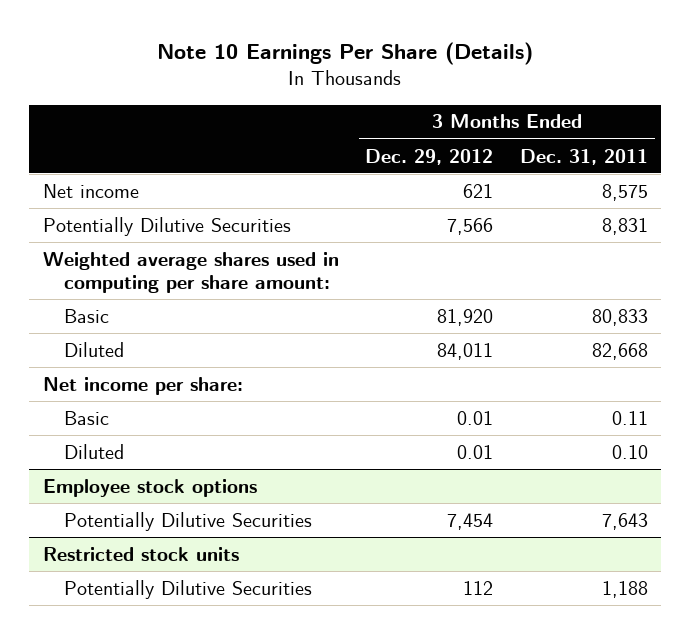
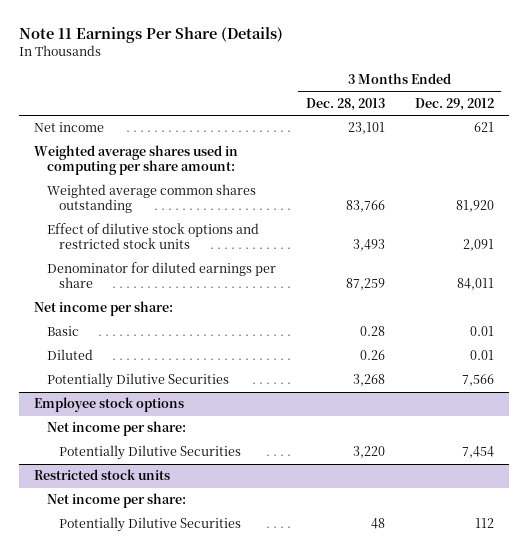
[157,42,534,66] Note 10 Earnings Per Share (Details) -> [19,26,284,43] Note 11 Earnings Per Share (Details)
[519,148,648,165] Dec. 31, 2011 -> none
none -> [305,98,385,112] Dec. 28, 2013
[64,308,110,323] Basic -> [46,184,256,214] Weighted average common shares outstanding
none -> [46,223,259,250] Effect of dilutive stock options and restricted stock units
[64,341,125,357] Diluted -> [46,262,276,289] Denominator for diluted earnings per share
[42,216,291,236] Potentially Dilutive Securities -> [46,373,229,389] Potentially Dilutive Securities
none -> [46,421,186,437] Net income per share:
none -> [46,493,186,509] Net income per share:

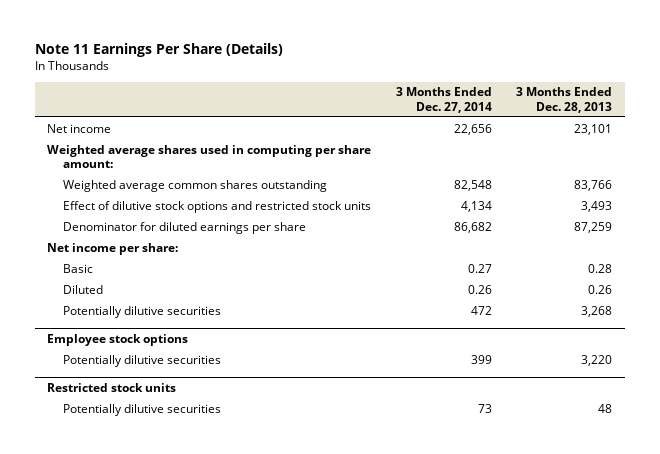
[414,98,494,112] Dec. 29, 2012 -> none
none -> [395,87,492,113] 3 Months Ended Dec. 27, 2014
[46,373,229,389] Potentially Dilutive Securities -> [62,305,221,318] Potentially dilutive securities
[46,421,186,437] Net income per share: -> none
[59,445,242,461] Potentially Dilutive Securities -> [62,354,221,367] Potentially dilutive securities
[46,493,186,509] Net income per share: -> none
[59,517,242,533] Potentially Dilutive Securities -> [62,403,221,416] Potentially dilutive securities

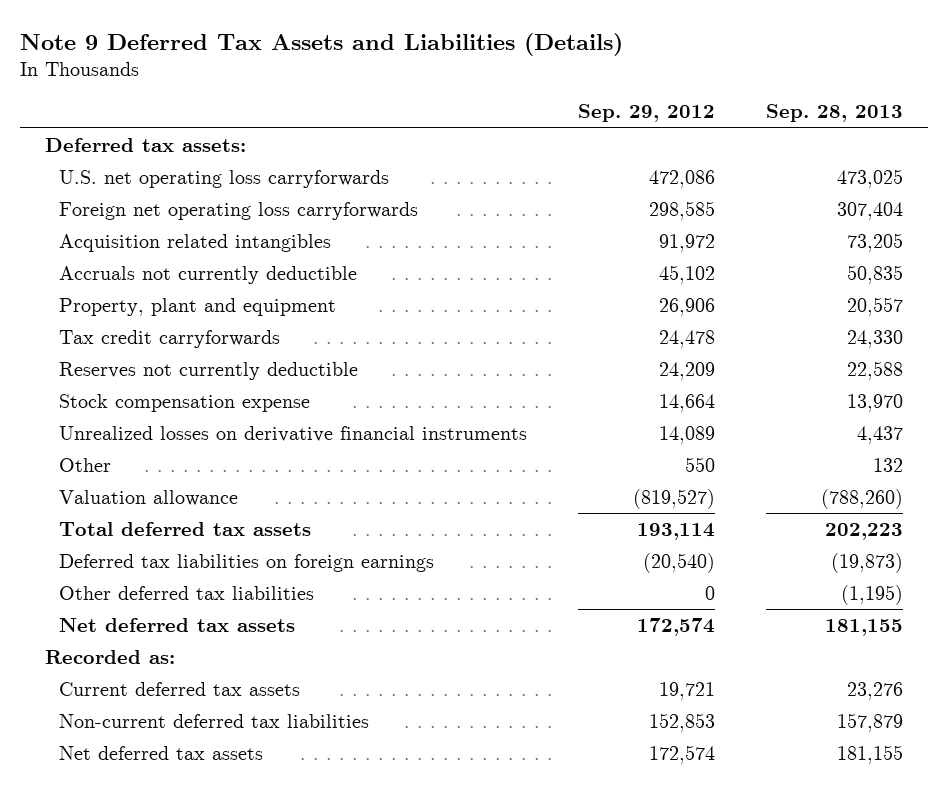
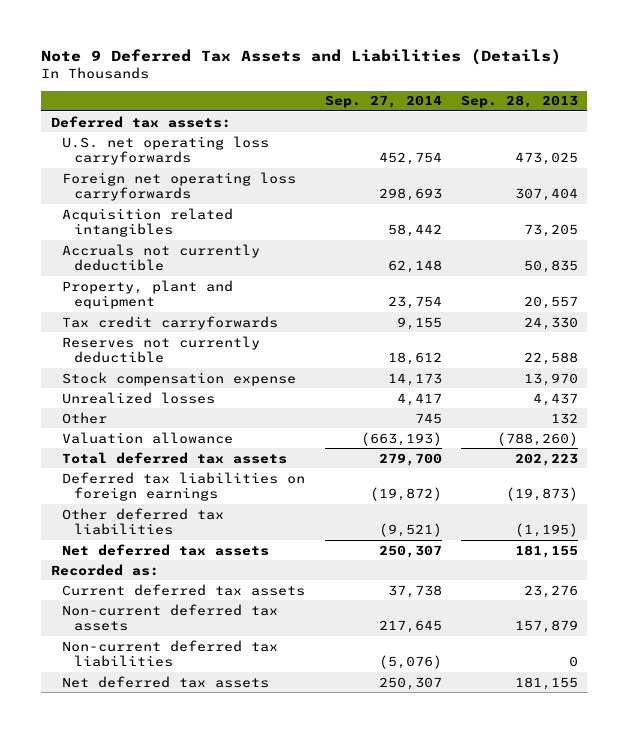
[578,104,716,123] Sep. 29, 2012 -> none
none -> [324,95,442,109] Sep. 27, 2014
[59,425,528,442] Unrealized losses on derivative financial instruments -> [62,391,216,404] Unrealized losses
none -> [62,603,279,632] Non-current deferred tax assets
[836,712,903,732] 157,879 -> [568,656,578,668] 0

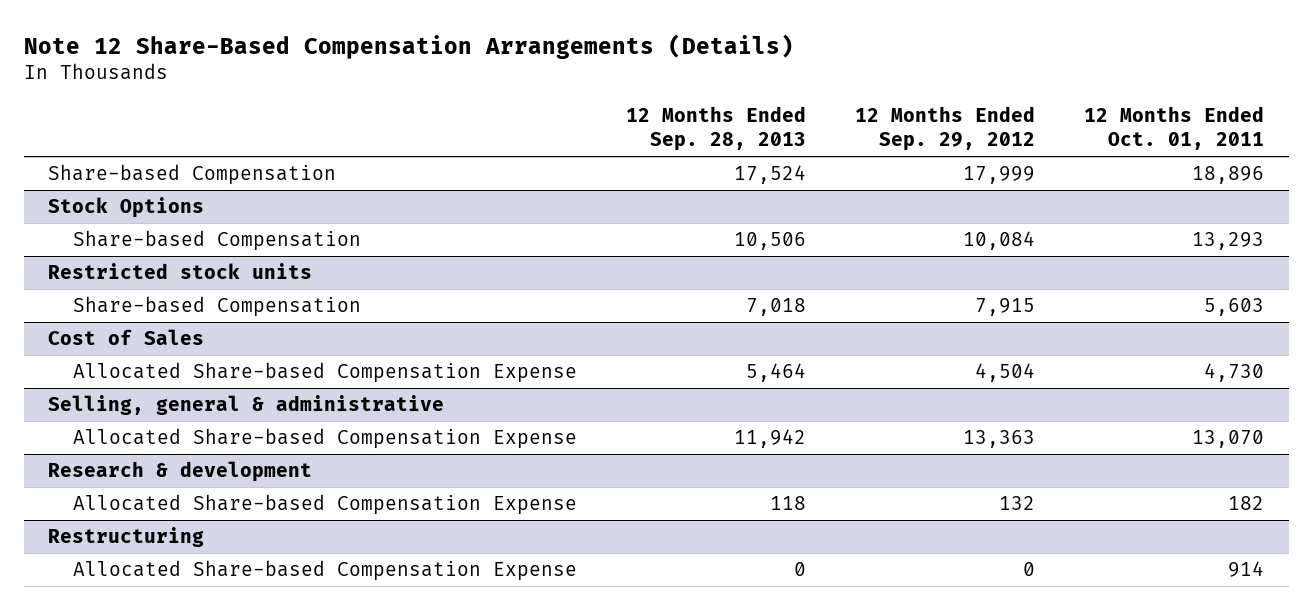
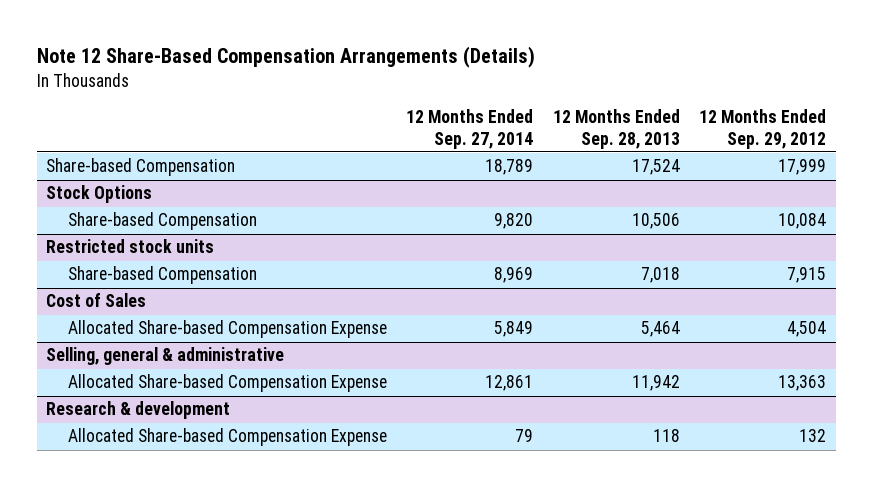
[1084,106,1265,151] 12 Months Ended Oct. 01, 2011 -> none
none -> [406,109,534,149] 12 Months Ended Sep. 27, 2014
[48,527,205,548] Restructuring -> none
[73,560,578,582] Allocated Share-based Compensation Expense -> none

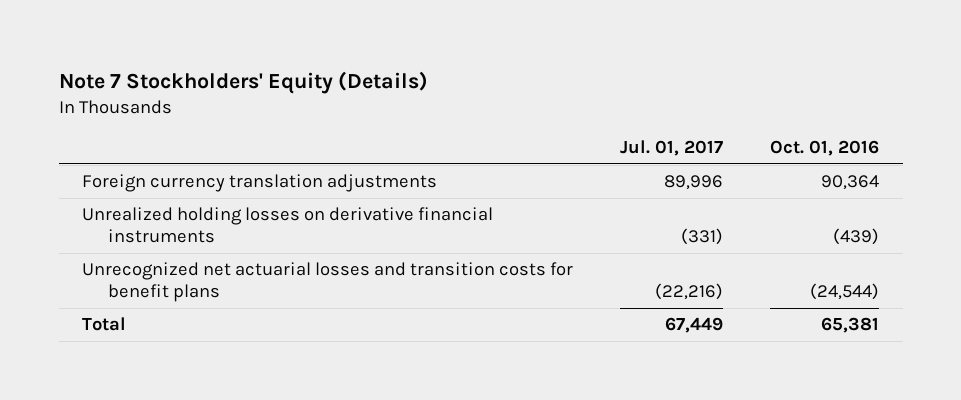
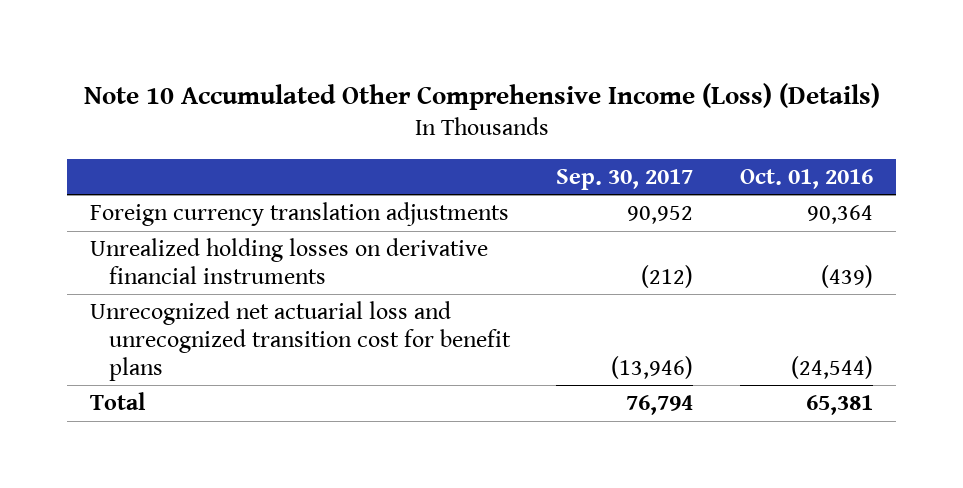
[58,70,428,94] Note 7 Stockholders' Equity (Details) -> [83,82,880,110] Note 10 Accumulated Other Comprehensive Income (Loss) (Details)
[620,140,724,157] Jul. 01, 2017 -> none
none -> [556,168,694,190] Sep. 30, 2017
[82,262,574,303] Unrecognized net actuarial losses and transition costs for benefit plans -> [90,301,511,381] Unrecognized net actuarial loss and unrecognized transition cost for benefit plans

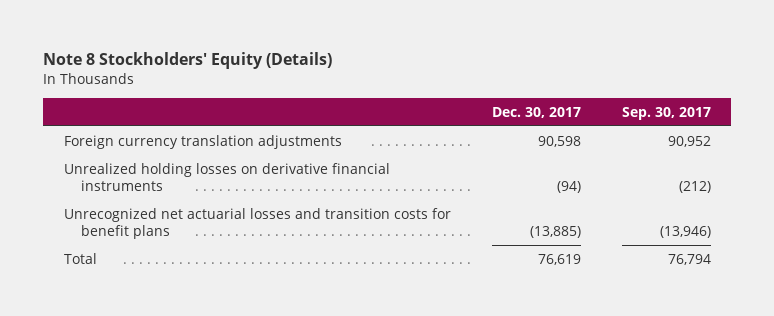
[83,82,880,110] Note 10 Accumulated Other Comprehensive Income (Loss) (Details) -> [42,51,332,69] Note 8 Stockholders' Equity (Details)
[739,168,873,189] Oct. 01, 2016 -> none
none -> [491,106,581,118] Dec. 30, 2017
[90,301,511,381] Unrecognized net actuarial loss and unrecognized transition cost for benefit plans -> [63,207,451,240] Unrecognized net actuarial losses and transition costs for benefit plans

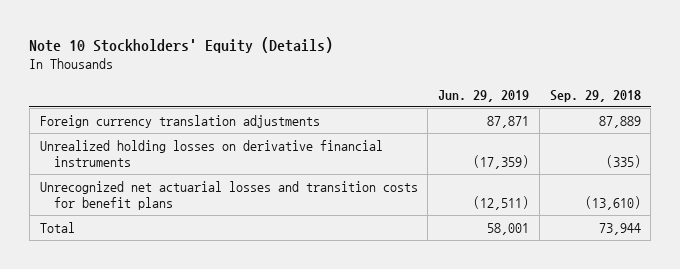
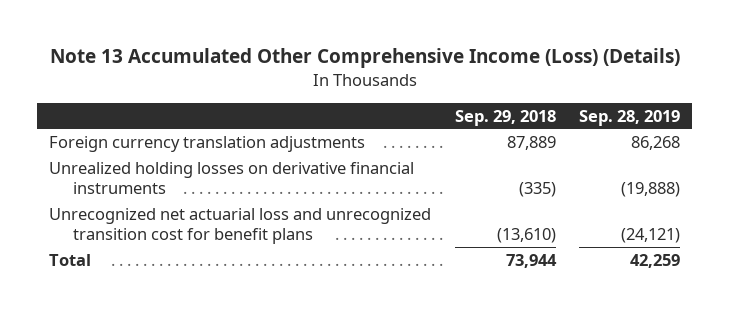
[29,37,334,54] Note 10 Stockholders' Equity (Details) -> [49,48,680,69] Note 13 Accumulated Other Comprehensive Income (Loss) (Details)
[438,89,530,102] Jun. 29, 2019 -> none
none -> [579,109,681,126] Sep. 28, 2019
[39,180,418,210] Unrecognized net actuarial losses and transition costs for benefit plans -> [49,207,432,245] Unrecognized net actuarial loss and unrecognized transition cost for benefit plans

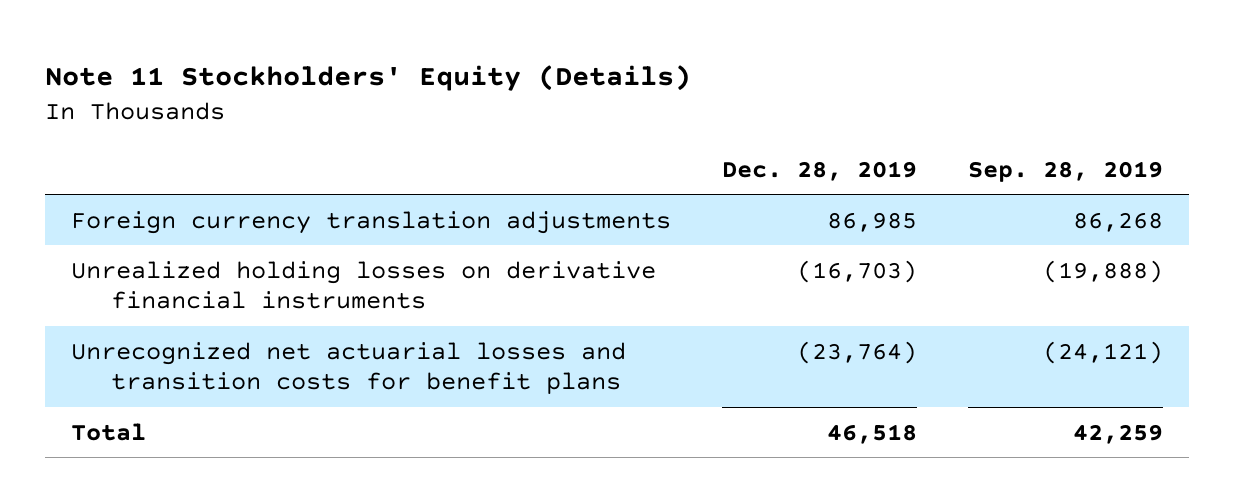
[49,48,680,69] Note 13 Accumulated Other Comprehensive Income (Loss) (Details) -> [45,64,692,91] Note 11 Stockholders' Equity (Details)
[454,109,556,126] Sep. 29, 2018 -> none
none -> [721,160,917,181] Dec. 28, 2019
[49,207,432,245] Unrecognized net actuarial loss and unrecognized transition cost for benefit plans -> [70,341,626,395] Unrecognized net actuarial losses and transition costs for benefit plans

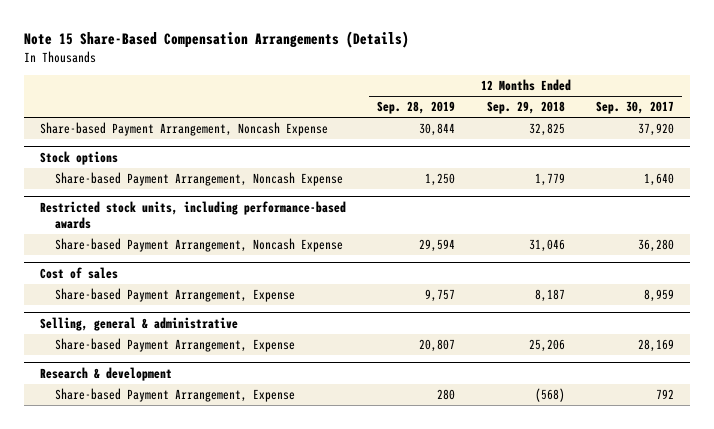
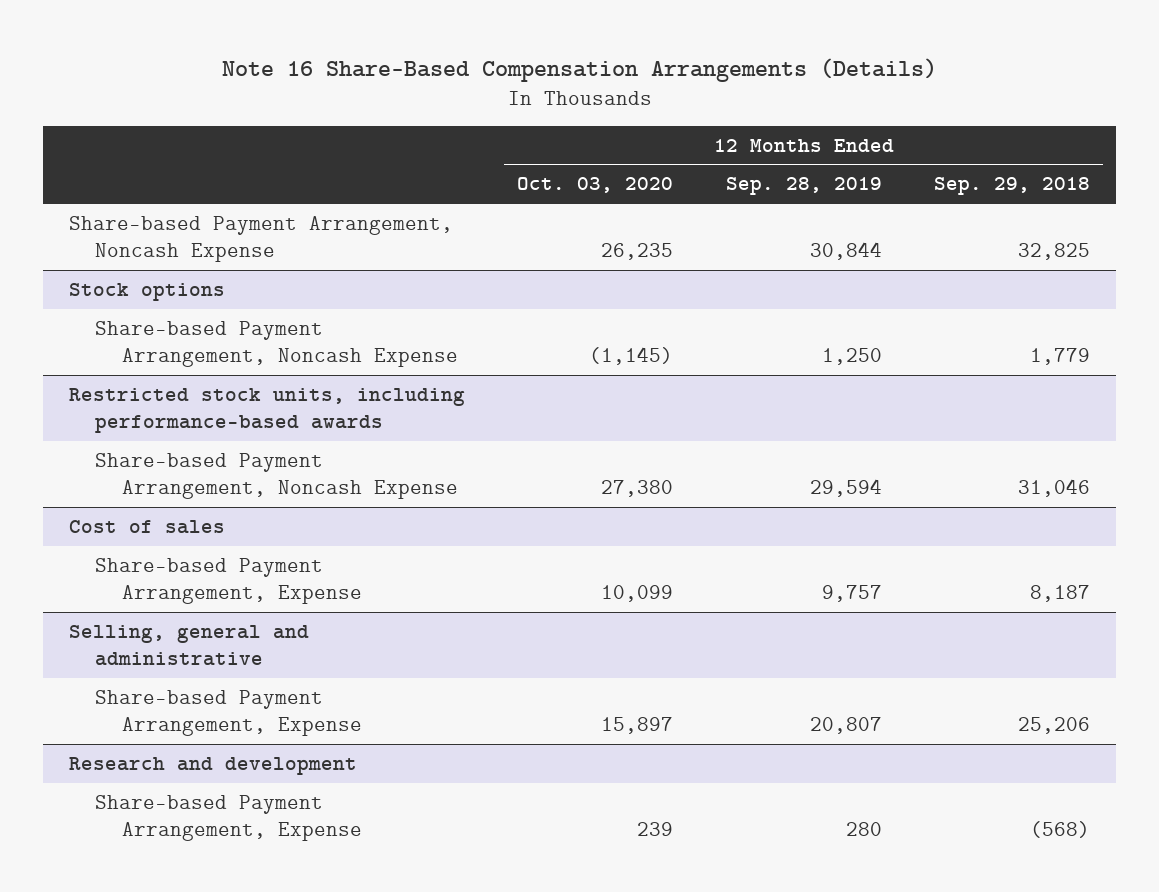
[24,31,410,49] Note 15 Share-Based Compensation Arrangements (Details) -> [221,57,937,82] Note 16 Share-Based Compensation Arrangements (Details)
[596,101,675,115] Sep. 30, 2017 -> none
none -> [517,177,674,194] Oct. 03, 2020
[39,317,238,332] Selling, general & administrative -> [68,624,309,667] Selling, general and administrative
[39,367,172,382] Research & development -> [68,756,357,775] Research and development

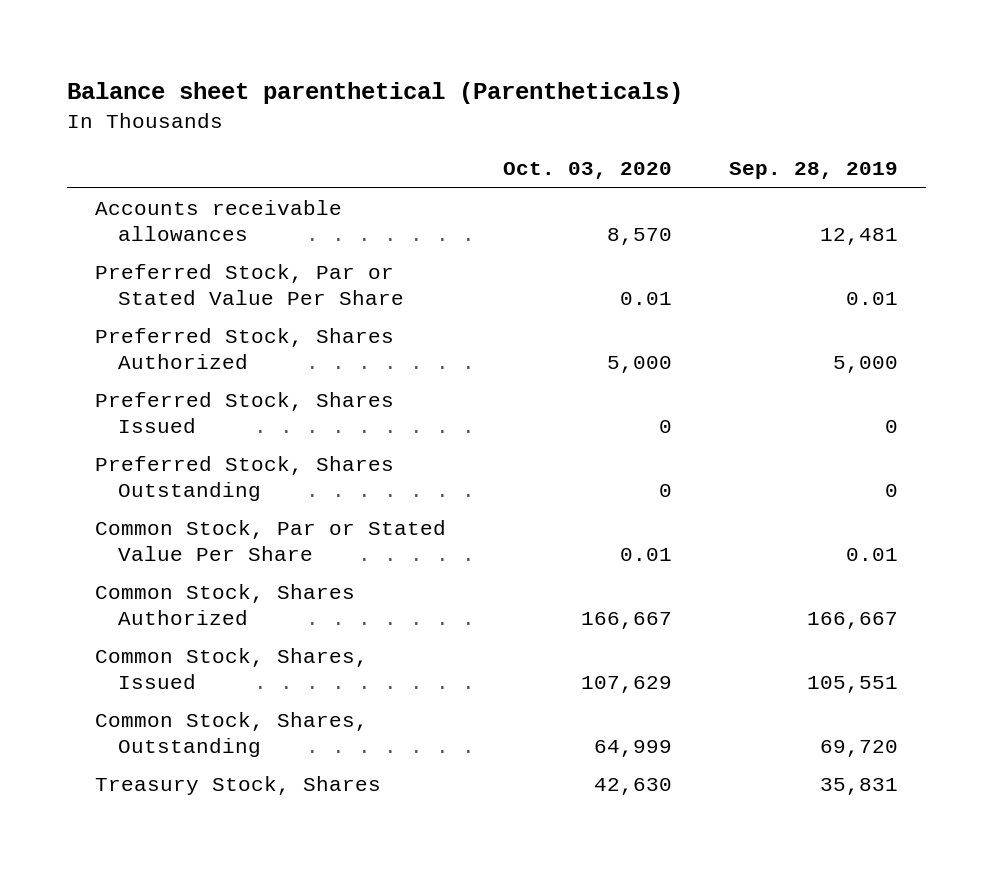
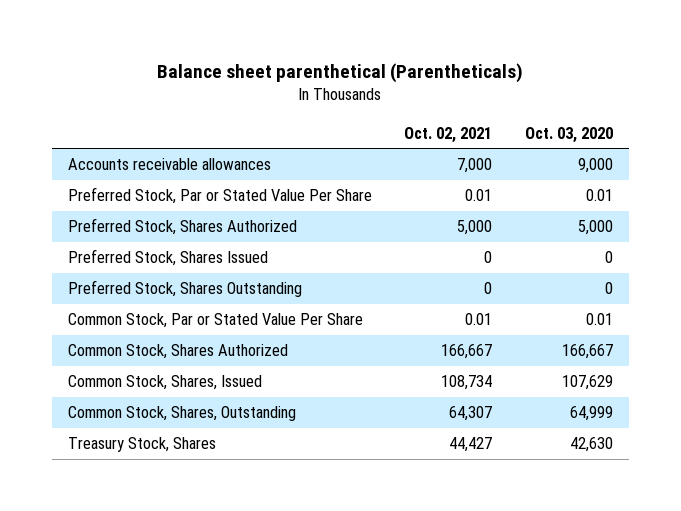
[728,162,898,180] Sep. 28, 2019 -> none
none -> [404,126,493,143] Oct. 02, 2021
[607,227,673,245] 8,570 -> [577,158,613,174] 9,000

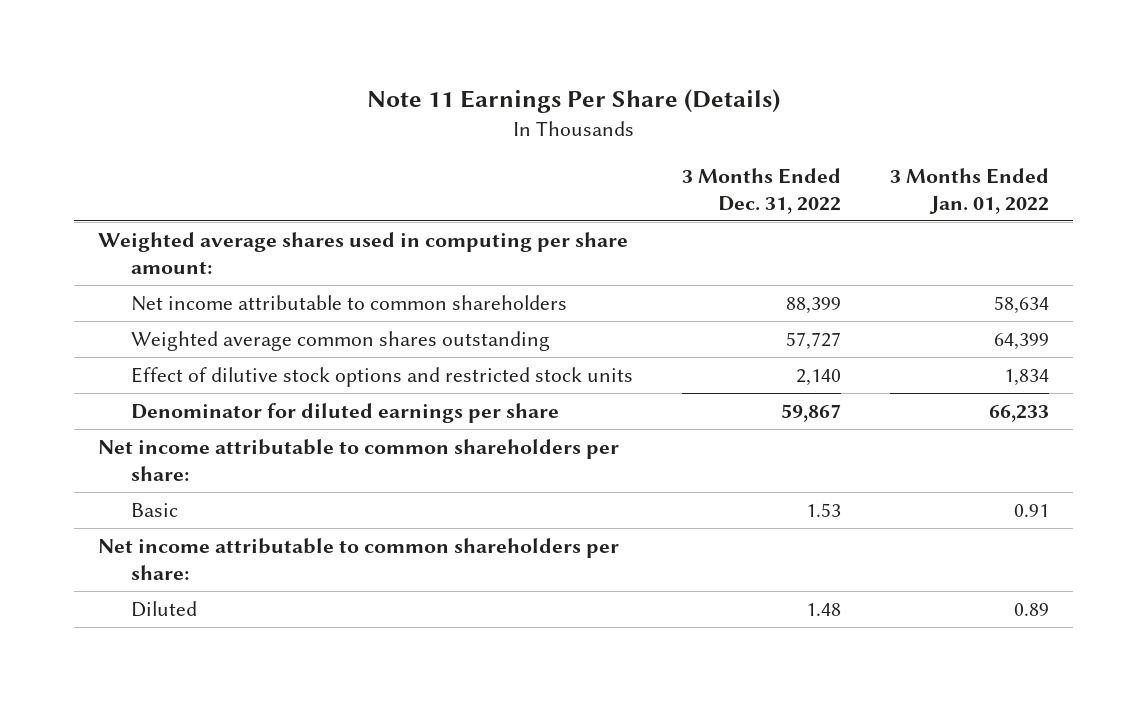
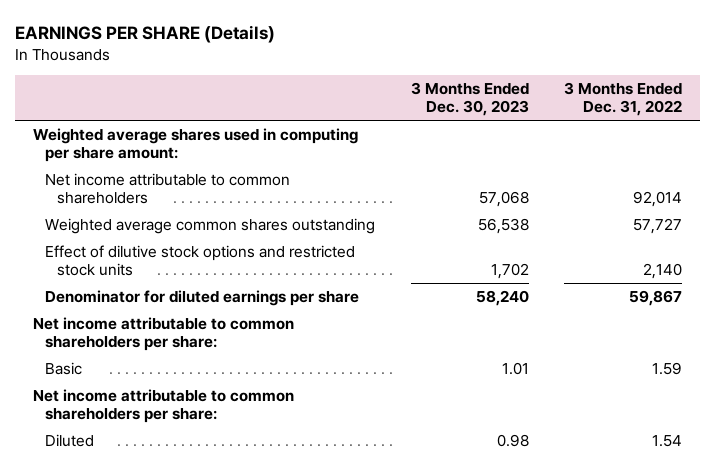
[366,89,780,114] Note 11 Earnings Per Share (Details) -> [15,25,276,44] EARNINGS PER SHARE (Details)
[889,167,1049,214] 3 Months Ended Jan. 01, 2022 -> none
none -> [410,82,529,116] 3 Months Ended Dec. 30, 2023
[785,296,841,314] 88,399 -> [633,190,683,207] 92,014
[805,502,841,517] 1.53 -> [652,362,683,376] 1.59
[805,602,841,616] 1.48 -> [652,435,683,448] 1.54

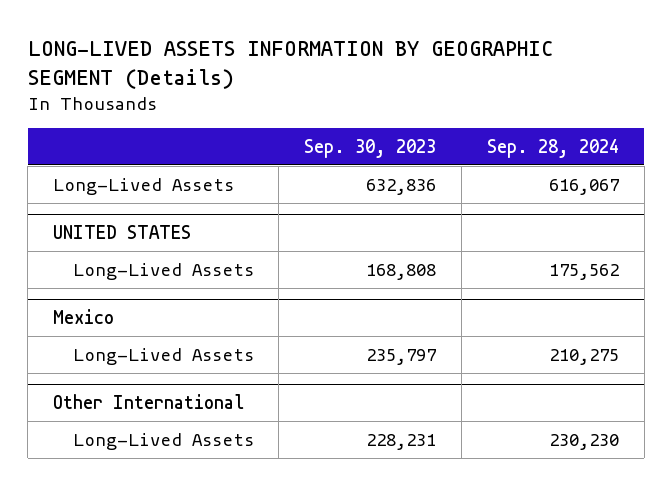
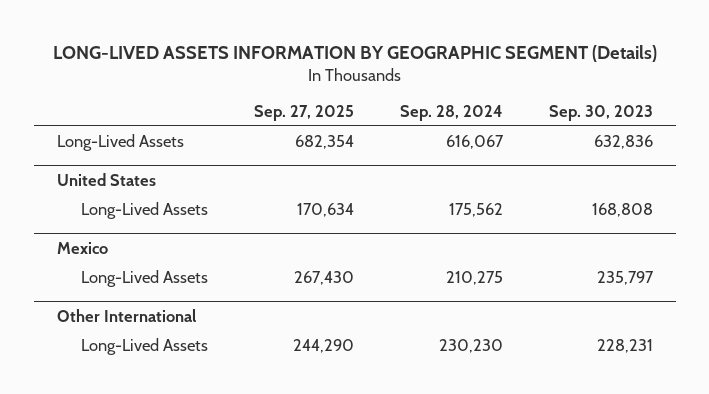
none -> [254,105,355,122] Sep. 27, 2025
[53,225,192,240] UNITED STATES -> [56,172,156,186] United States

